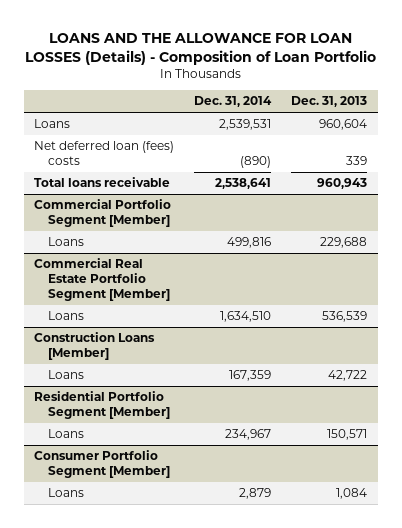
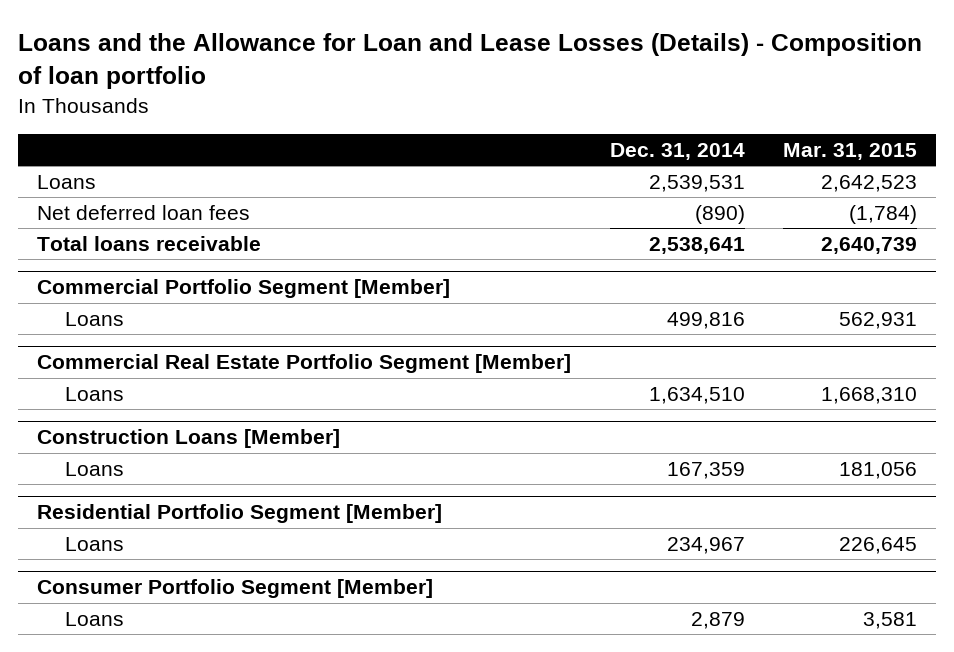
[24,32,376,65] LOANS AND THE ALLOWANCE FOR LOAN LOSSES (Details) - Composition of Loan Portfolio -> [18,33,923,90] Loans and the Allowance for Loan and Lease Losses (Details) - Composition of loan portfolio
[291,96,368,108] Dec. 31, 2013 -> none
none -> [782,143,917,161] Mar. 31, 2015
[34,141,175,166] Net deferred loan (fees) costs -> [37,204,251,220] Net deferred loan fees

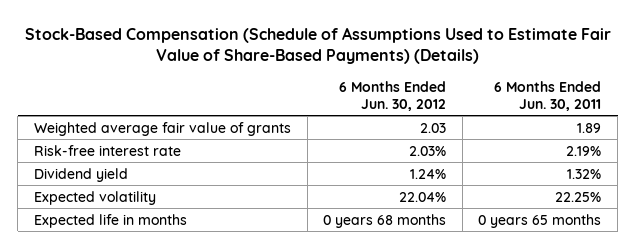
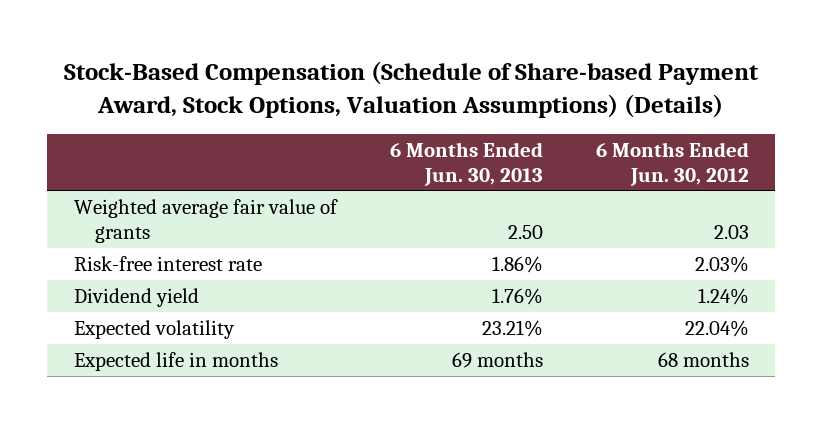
[24,26,611,65] Stock-Based Compensation (Schedule of Assumptions Used to Estimate Fair Value of Share-Based Payments) (Details) -> [64,60,760,118] Stock-Based Compensation (Schedule of Share-based Payment Award, Stock Options, Valuation Assumptions) (Details)
[494,81,602,111] 6 Months Ended Jun. 30, 2011 -> none
none -> [389,142,543,186] 6 Months Ended Jun. 30, 2013
[323,213,447,228] 0 years 68 months -> [657,352,749,368] 68 months

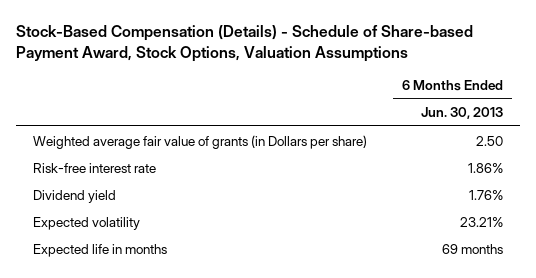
[64,60,760,118] Stock-Based Compensation (Schedule of Share-based Payment Award, Stock Options, Valuation Assumptions) (Details) -> [15,24,473,62] Stock-Based Compensation (Details) - Schedule of Share-based Payment Award, Stock Options, Valuation Assumptions
[595,142,749,186] 6 Months Ended Jun. 30, 2012 -> none
[73,199,338,243] Weighted average fair value of grants -> [33,134,368,149] Weighted average fair value of grants (in Dollars per share)

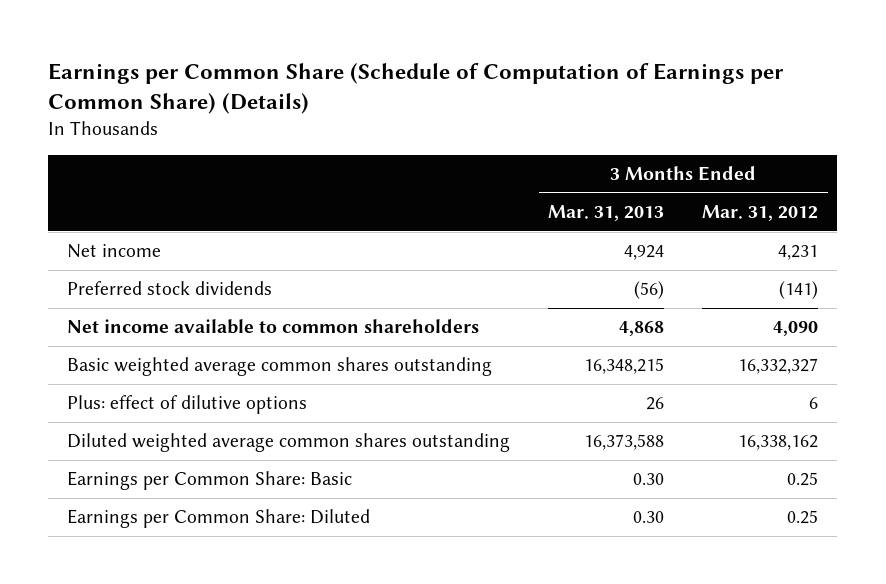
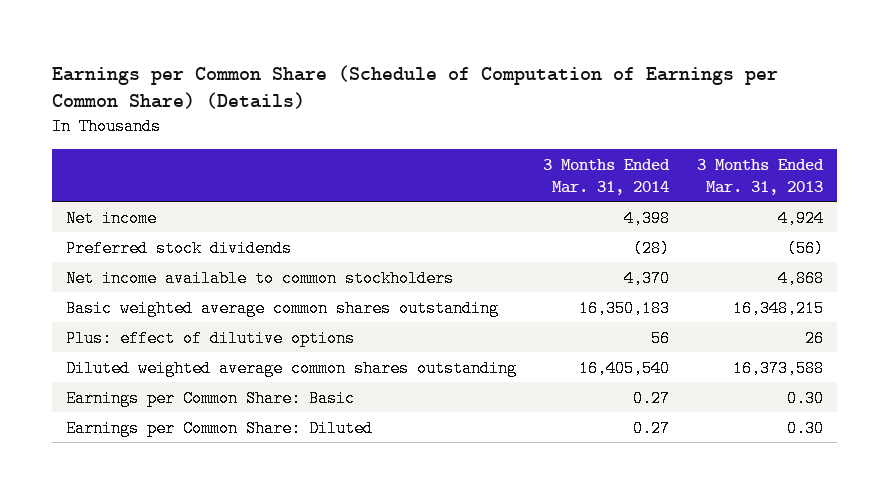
[702,205,819,222] Mar. 31, 2012 -> none
none -> [543,158,671,195] 3 Months Ended Mar. 31, 2014
[67,319,480,335] Net income available to common shareholders -> [65,269,454,287] Net income available to common stockholders

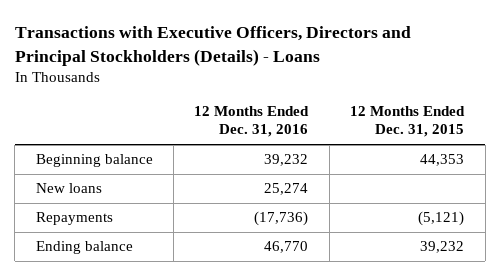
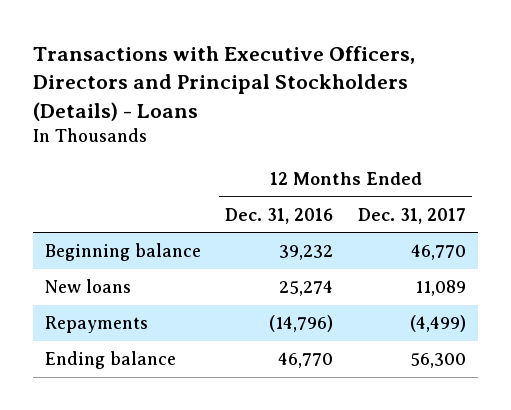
[350,106,466,138] 12 Months Ended Dec. 31, 2015 -> none
none -> [357,207,466,224] Dec. 31, 2017
[254,211,309,227] (17,736) -> [269,315,334,333] (14,796)

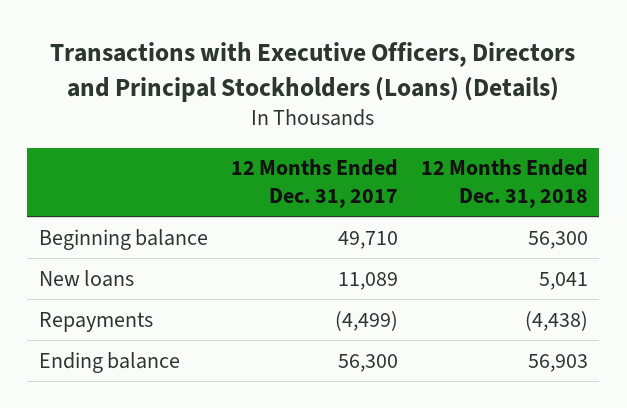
[32,46,415,121] Transactions with Executive Officers, Directors and Principal Stockholders (Details) - Loans -> [50,42,576,102] Transactions with Executive Officers, Directors and Principal Stockholders (Loans) (Details)
[225,207,334,224] Dec. 31, 2016 -> none
none -> [420,159,588,208] 12 Months Ended Dec. 31, 2018
[410,244,466,261] 46,770 -> [337,230,398,249] 49,710

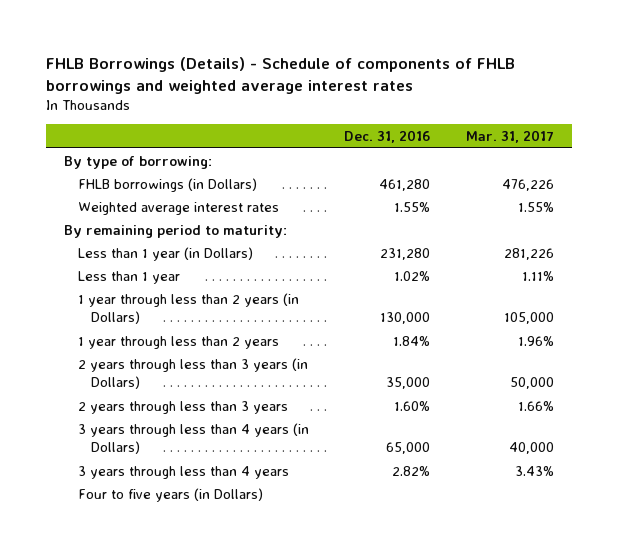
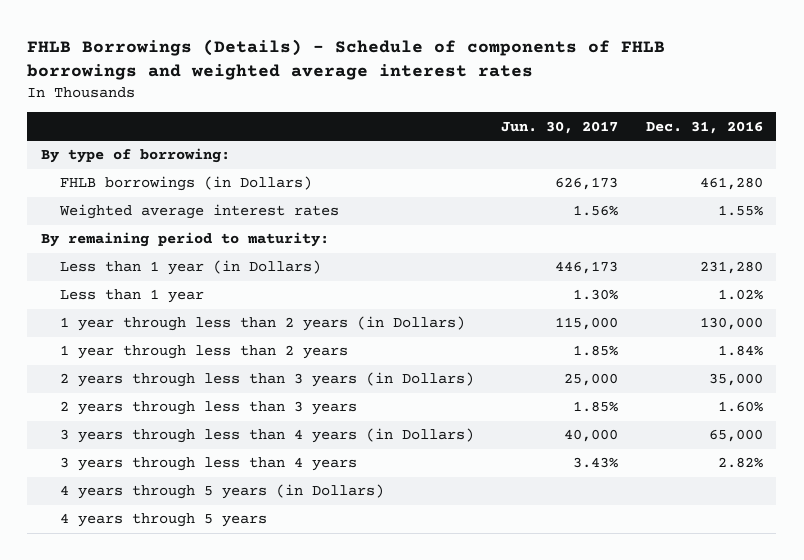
[466,130,555,144] Mar. 31, 2017 -> none
none -> [501,120,619,134] Jun. 30, 2017
[77,487,263,502] Four to five years (in Dollars) -> [60,484,385,500] 4 years through 5 years (in Dollars)
none -> [60,513,268,528] 4 years through 5 years

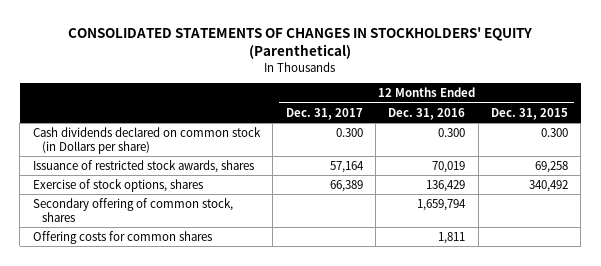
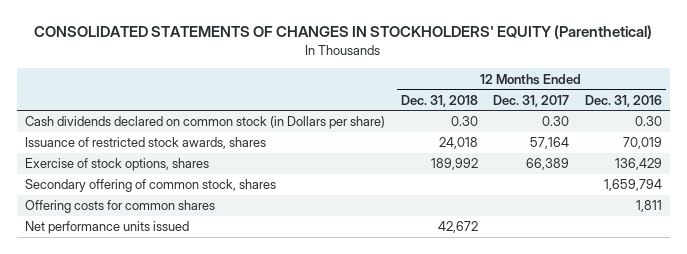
[490,107,568,120] Dec. 31, 2015 -> none
none -> [400,94,478,107] Dec. 31, 2018
[335,127,363,137] 0.300 -> [542,116,570,127] 0.30
[438,127,466,137] 0.300 -> [635,116,663,127] 0.30
none -> [24,221,189,235] Net performance units issued

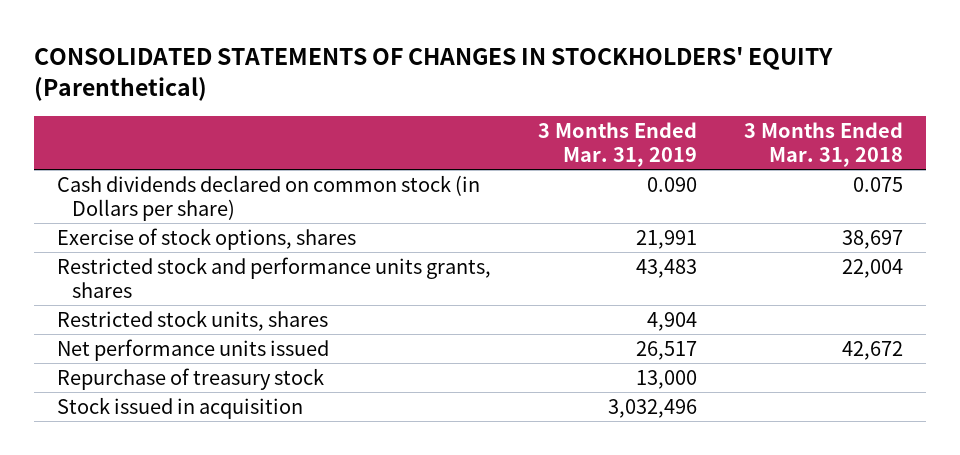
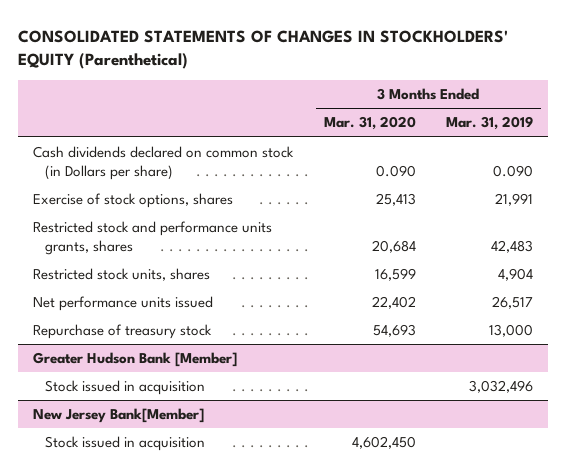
[743,122,903,167] 3 Months Ended Mar. 31, 2018 -> none
none -> [323,116,416,131] Mar. 31, 2020
[636,258,698,278] 43,483 -> [490,240,533,254] 42,483
none -> [33,352,238,368] Greater Hudson Bank [Member]
none -> [33,408,205,424] New Jersey Bank[Member]
none -> [45,436,206,452] Stock issued in acquisition

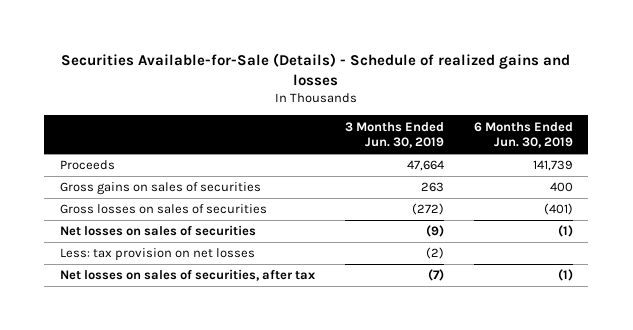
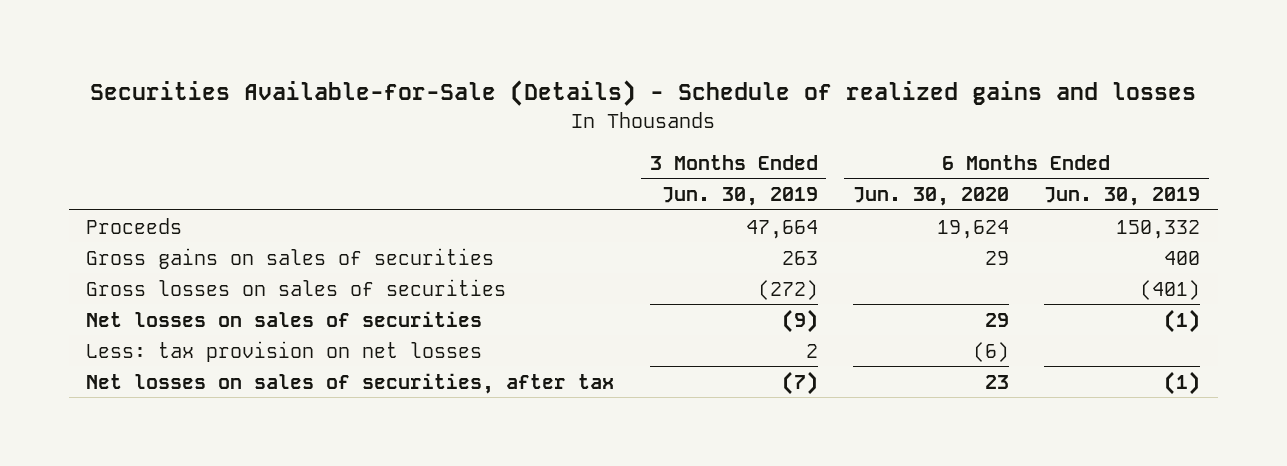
none -> [852,187,1009,207] Jun. 30, 2020
[532,160,573,172] 141,739 -> [1116,219,1201,239] 150,332
[425,247,444,260] (2) -> [805,343,818,358] 2

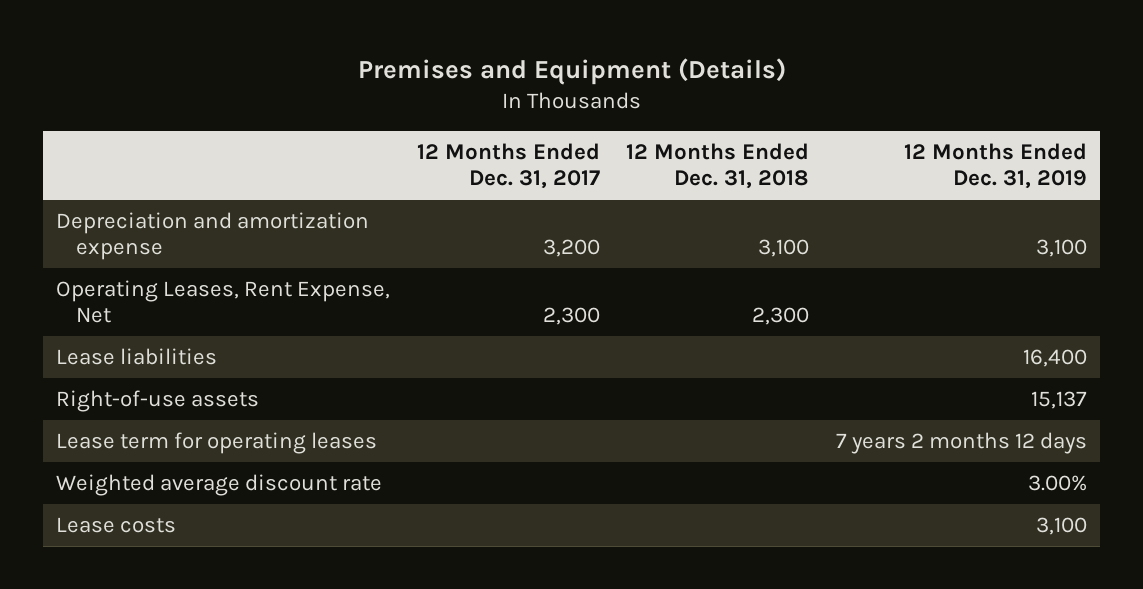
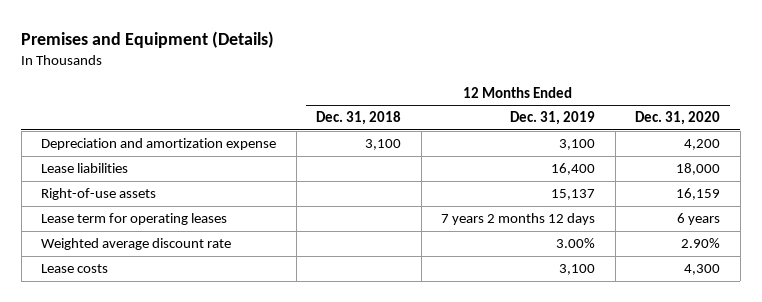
[416,142,600,190] 12 Months Ended Dec. 31, 2017 -> none
none -> [635,111,721,126] Dec. 31, 2020
[56,280,391,324] Operating Leases, Rent Expense, Net -> none

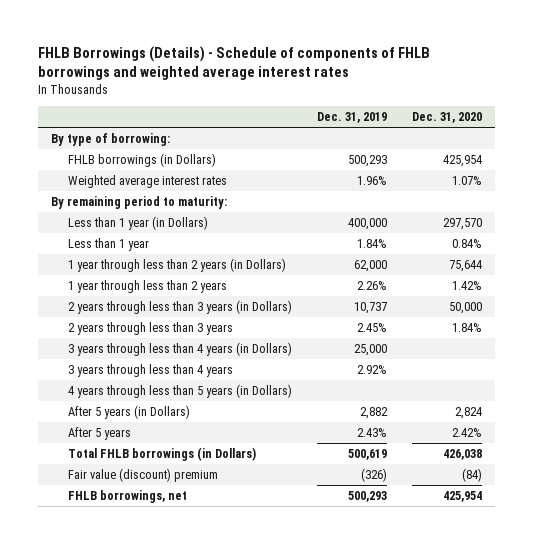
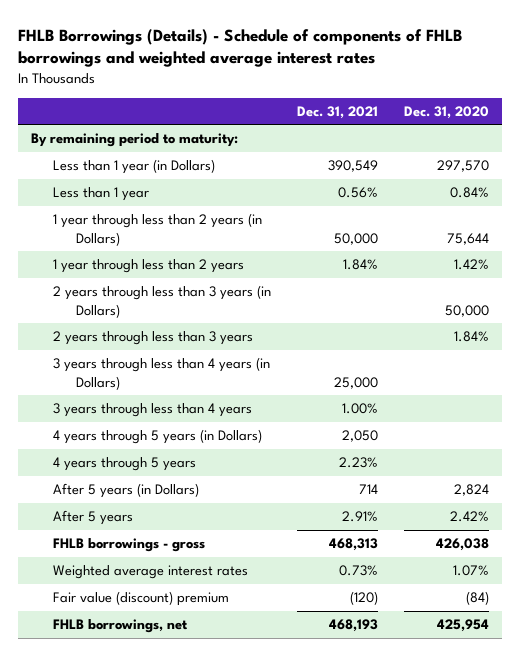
[317,112,388,124] Dec. 31, 2019 -> none
none -> [296,105,378,119] Dec. 31, 2021
[50,132,170,146] By type of borrowing: -> none
[68,152,217,167] FHLB borrowings (in Dollars) -> none
[68,383,293,398] 4 years through less than 5 years (in Dollars) -> [53,429,263,445] 4 years through 5 years (in Dollars)
none -> [53,457,197,472] 4 years through 5 years
[68,446,257,461] Total FHLB borrowings (in Dollars) -> [53,538,206,553] FHLB borrowings - gross
[68,174,228,188] Weighted average interest rates -> [53,565,249,580] Weighted average interest rates

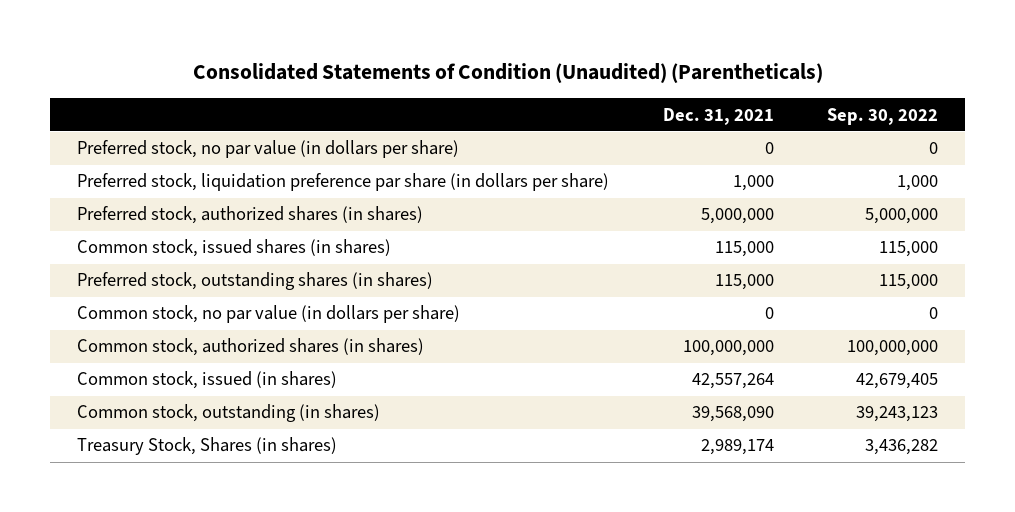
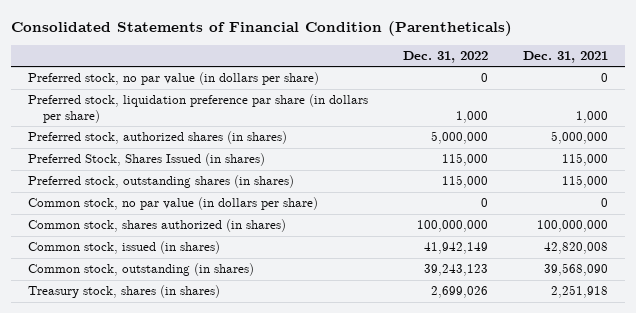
[192,63,823,84] Consolidated Statements of Condition (Unaudited) (Parentheticals) -> [11,20,513,36] Consolidated Statements of Financial Condition (Parentheticals)
[826,107,938,125] Sep. 30, 2022 -> none
none -> [403,50,489,63] Dec. 31, 2022
[77,239,392,258] Common stock, issued shares (in shares) -> [28,153,266,167] Preferred Stock, Shares Issued (in shares)
[77,338,425,357] Common stock, authorized shares (in shares) -> [28,219,287,233] Common stock, shares authorized (in shares)
[691,373,774,390] 42,557,264 -> [543,242,608,255] 42,820,008
[77,437,338,456] Treasury Stock, Shares (in shares) -> [28,285,221,299] Treasury stock, shares (in shares)
[700,439,774,456] 2,989,174 -> [550,285,608,299] 2,251,918

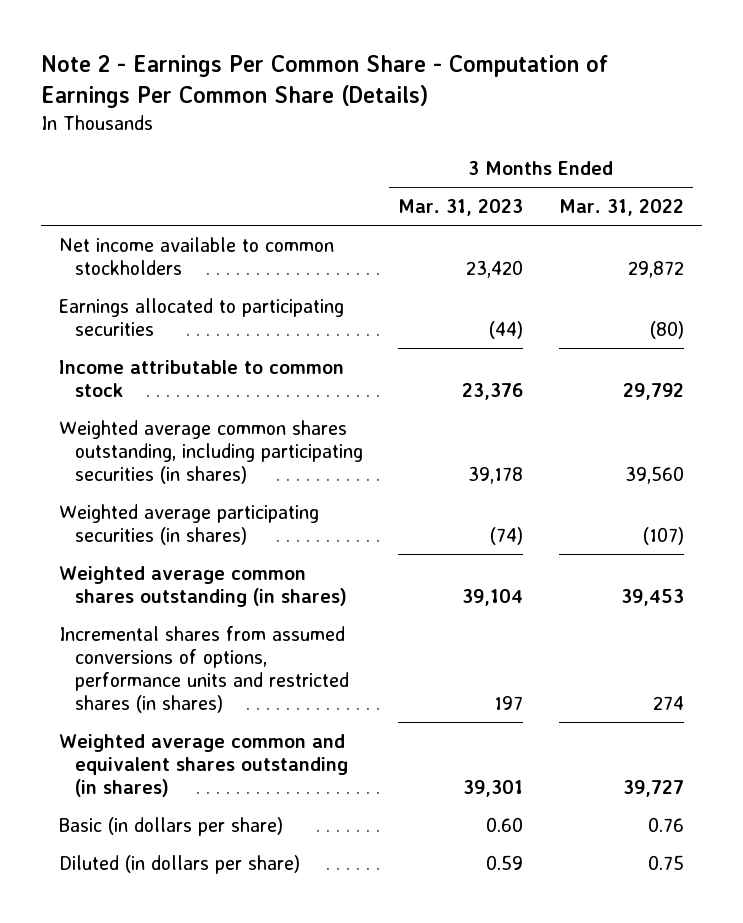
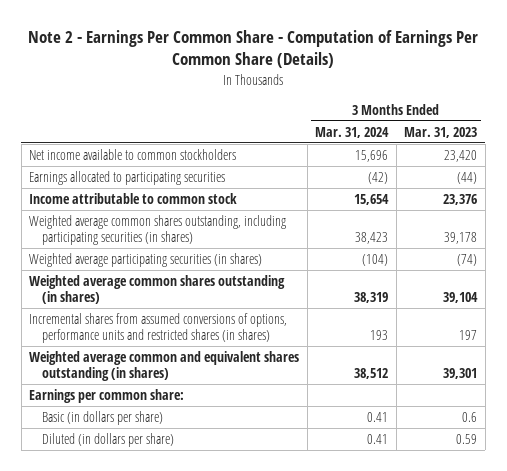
[558,199,684,217] Mar. 31, 2022 -> none
none -> [315,126,390,138] Mar. 31, 2024
none -> [29,388,185,403] Earnings per common share:
[486,816,524,832] 0.60 -> [462,411,478,422] 0.6

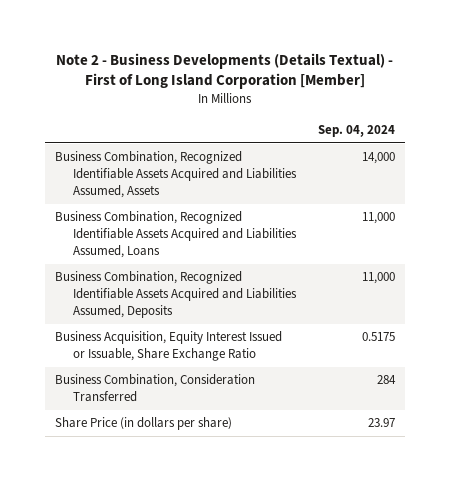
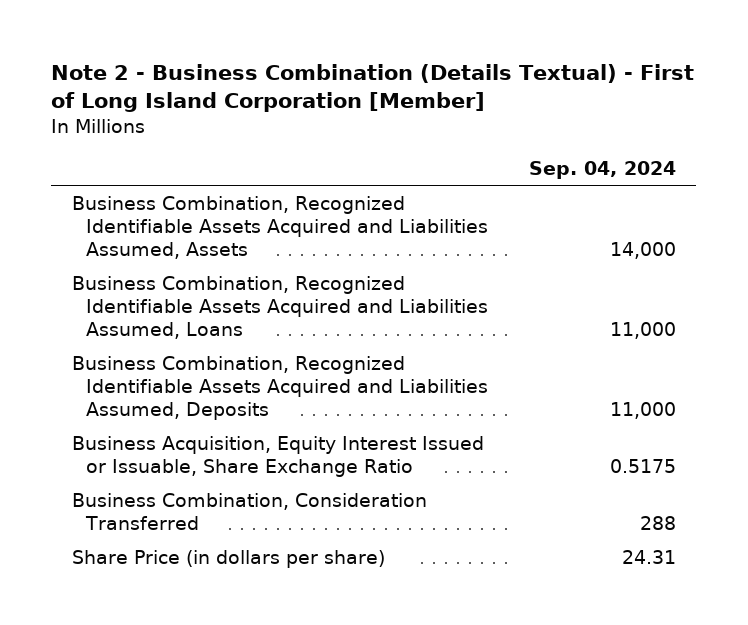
[55,53,393,90] Note 2 - Business Developments (Details Textual) - First of Long Island Corporation [Member] -> [51,63,695,113] Note 2 - Business Combination (Details Textual) - First of Long Island Corporation [Member]
[376,375,396,385] 284 -> [639,515,676,530] 288
[367,418,395,428] 23.97 -> [621,549,676,564] 24.31

